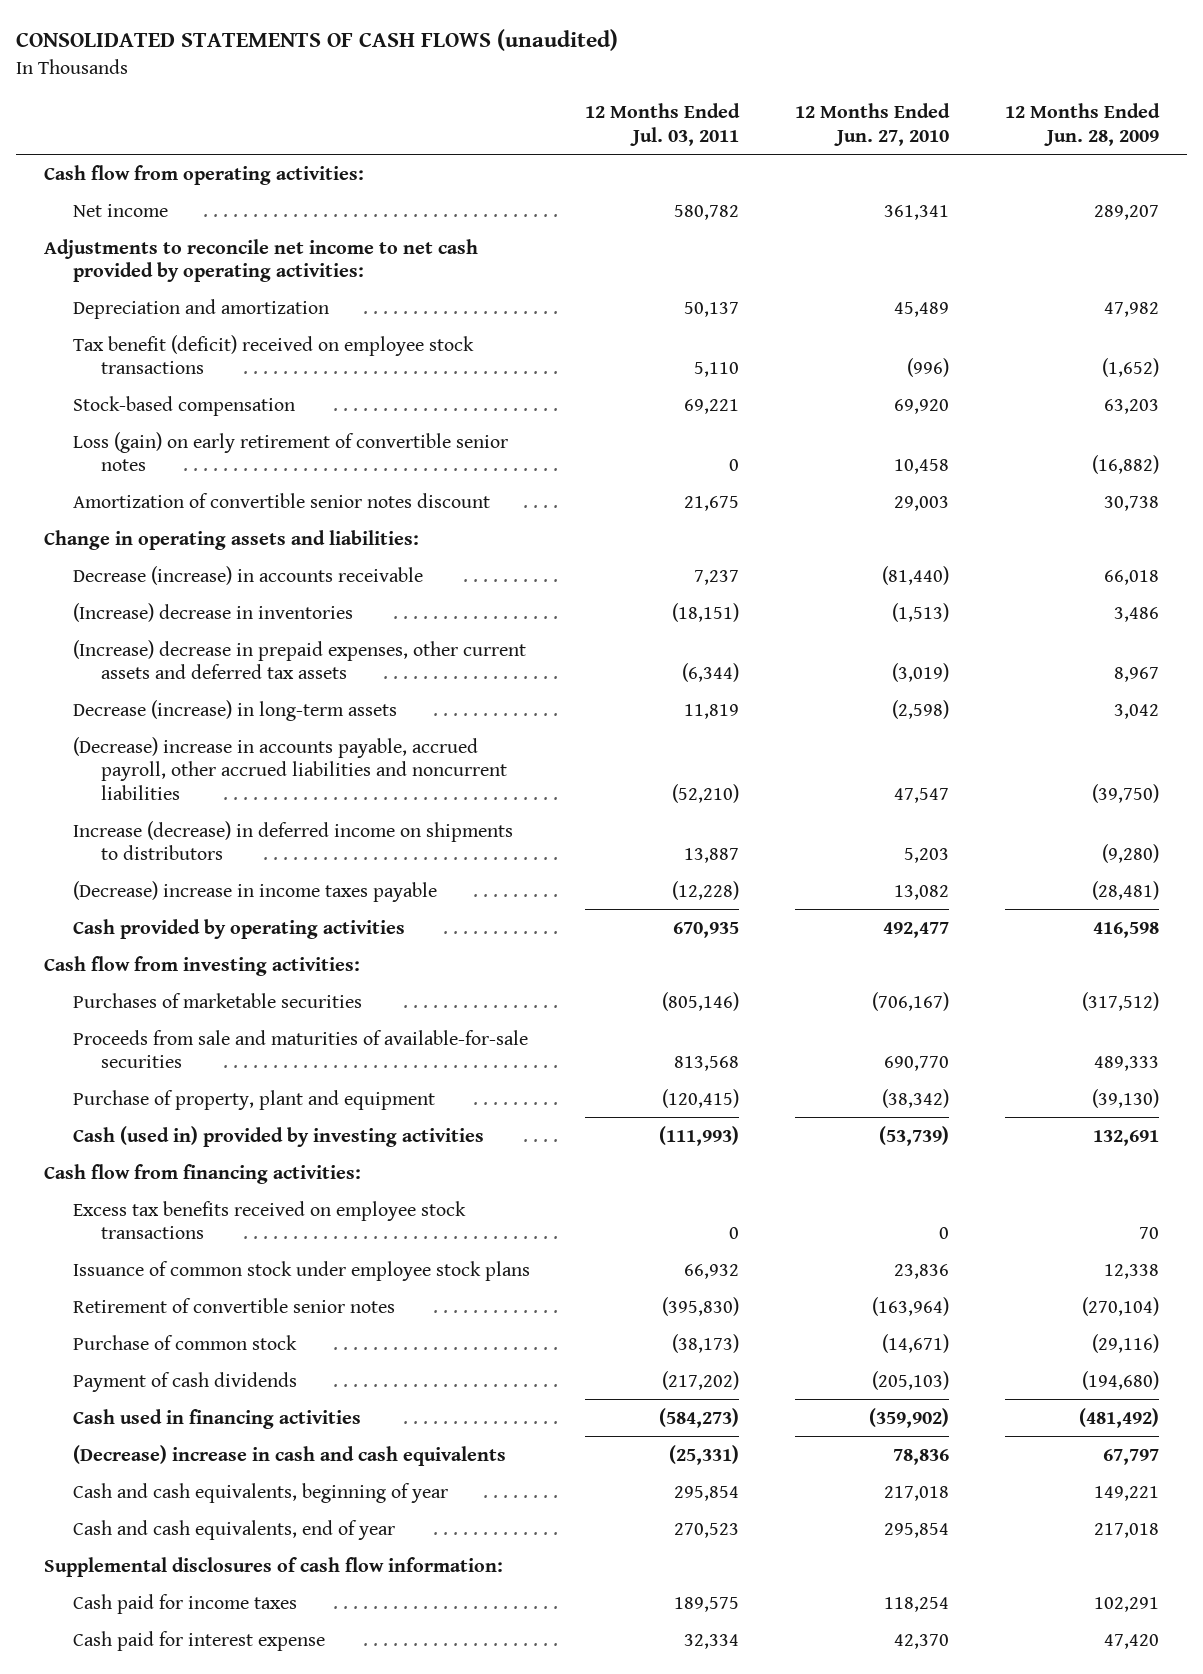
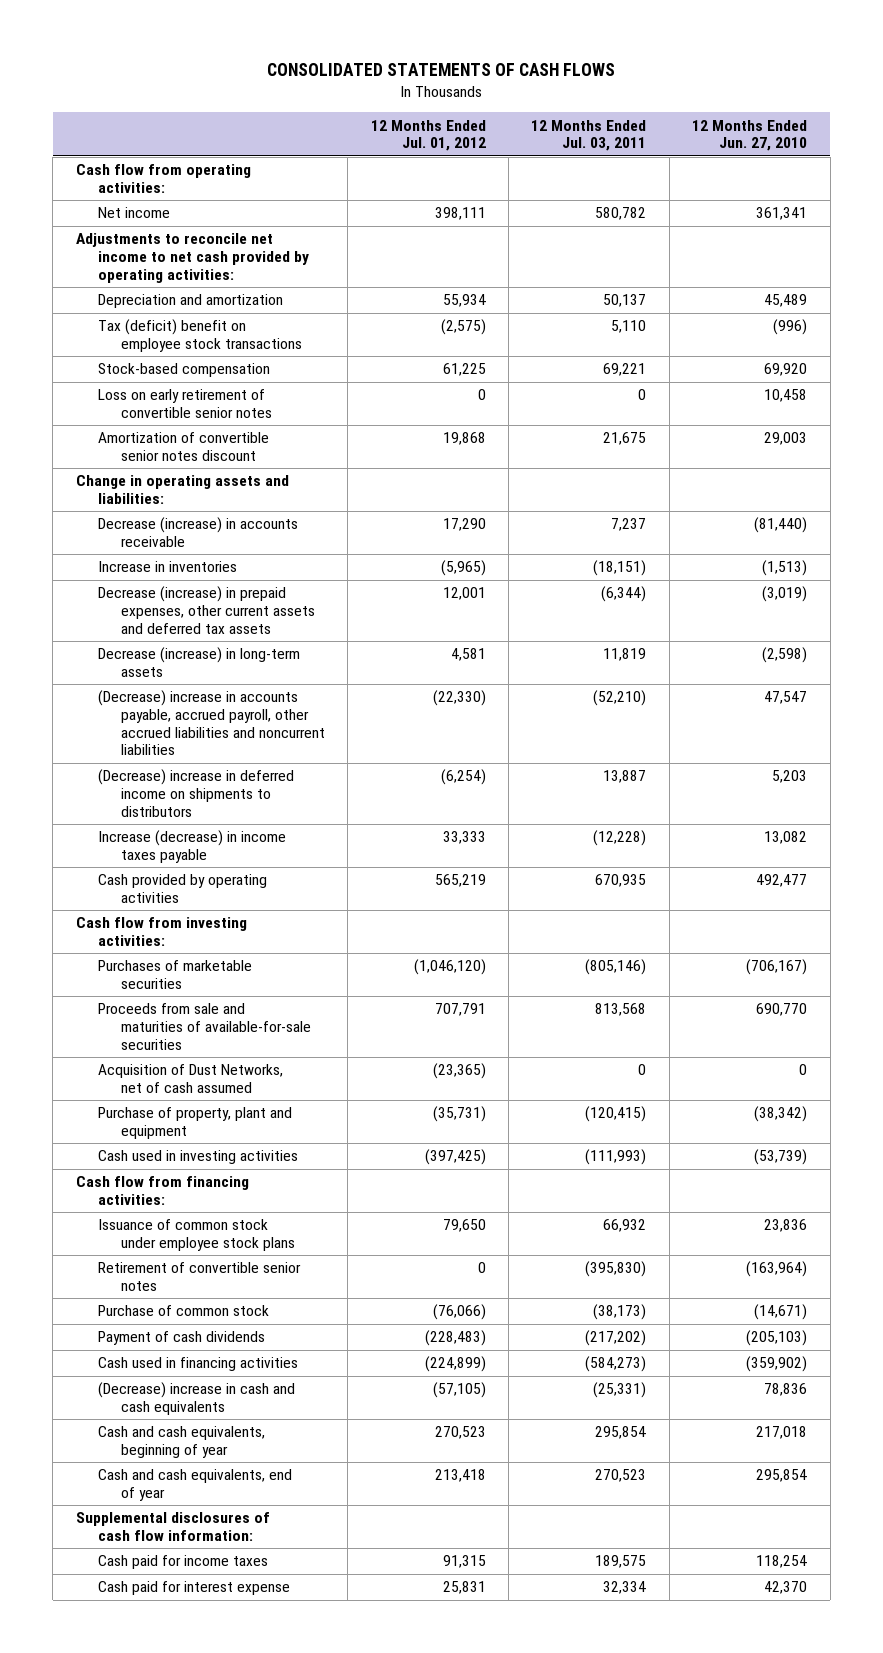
[16,29,619,52] CONSOLIDATED STATEMENTS OF CASH FLOWS (unaudited) -> [267,63,616,77] CONSOLIDATED STATEMENTS OF CASH FLOWS
[1005,103,1161,146] 12 Months Ended Jun. 28, 2009 -> none
none -> [370,119,486,152] 12 Months Ended Jul. 01, 2012
[72,334,474,375] Tax benefit (deficit) received on employee stock transactions -> [98,319,302,352] Tax (deficit) benefit on employee stock transactions
[72,431,508,472] Loss (gain) on early retirement of convertible senior notes -> [98,389,272,418] Loss on early retirement of convertible senior notes
[72,602,353,622] (Increase) decrease in inventories -> [98,561,238,573] Increase in inventories
[72,639,526,680] (Increase) decrease in prepaid expenses, other current assets and deferred tax assets -> [98,586,315,634] Decrease (increase) in prepaid expenses, other current assets and deferred tax assets
[72,820,513,861] Increase (decrease) in deferred income on shipments to distributors -> [98,769,295,817] (Decrease) increase in deferred income on shipments to distributors
[72,880,437,902] (Decrease) increase in income taxes payable -> [98,830,287,863] Increase (decrease) in income taxes payable
none -> [98,1064,284,1093] Acquisition of Dust Networks, net of cash assumed
[72,1125,484,1147] Cash (used in) provided by investing activities -> [98,1150,299,1165] Cash used in investing activities
[72,1200,466,1240] Excess tax benefits received on employee stock transactions -> none

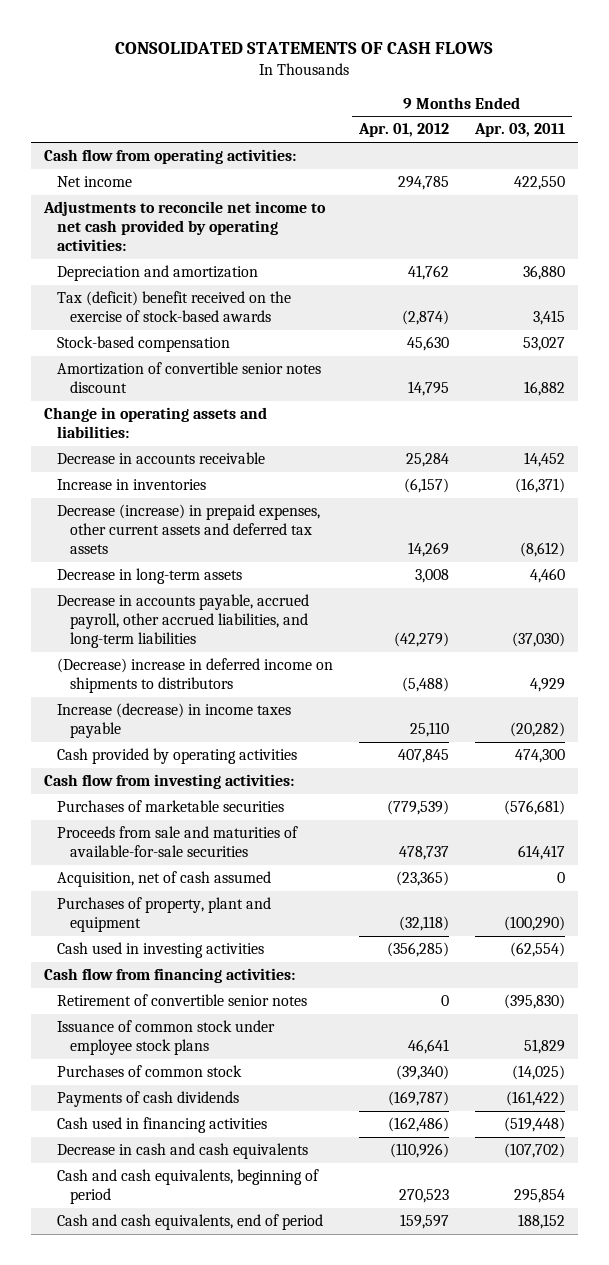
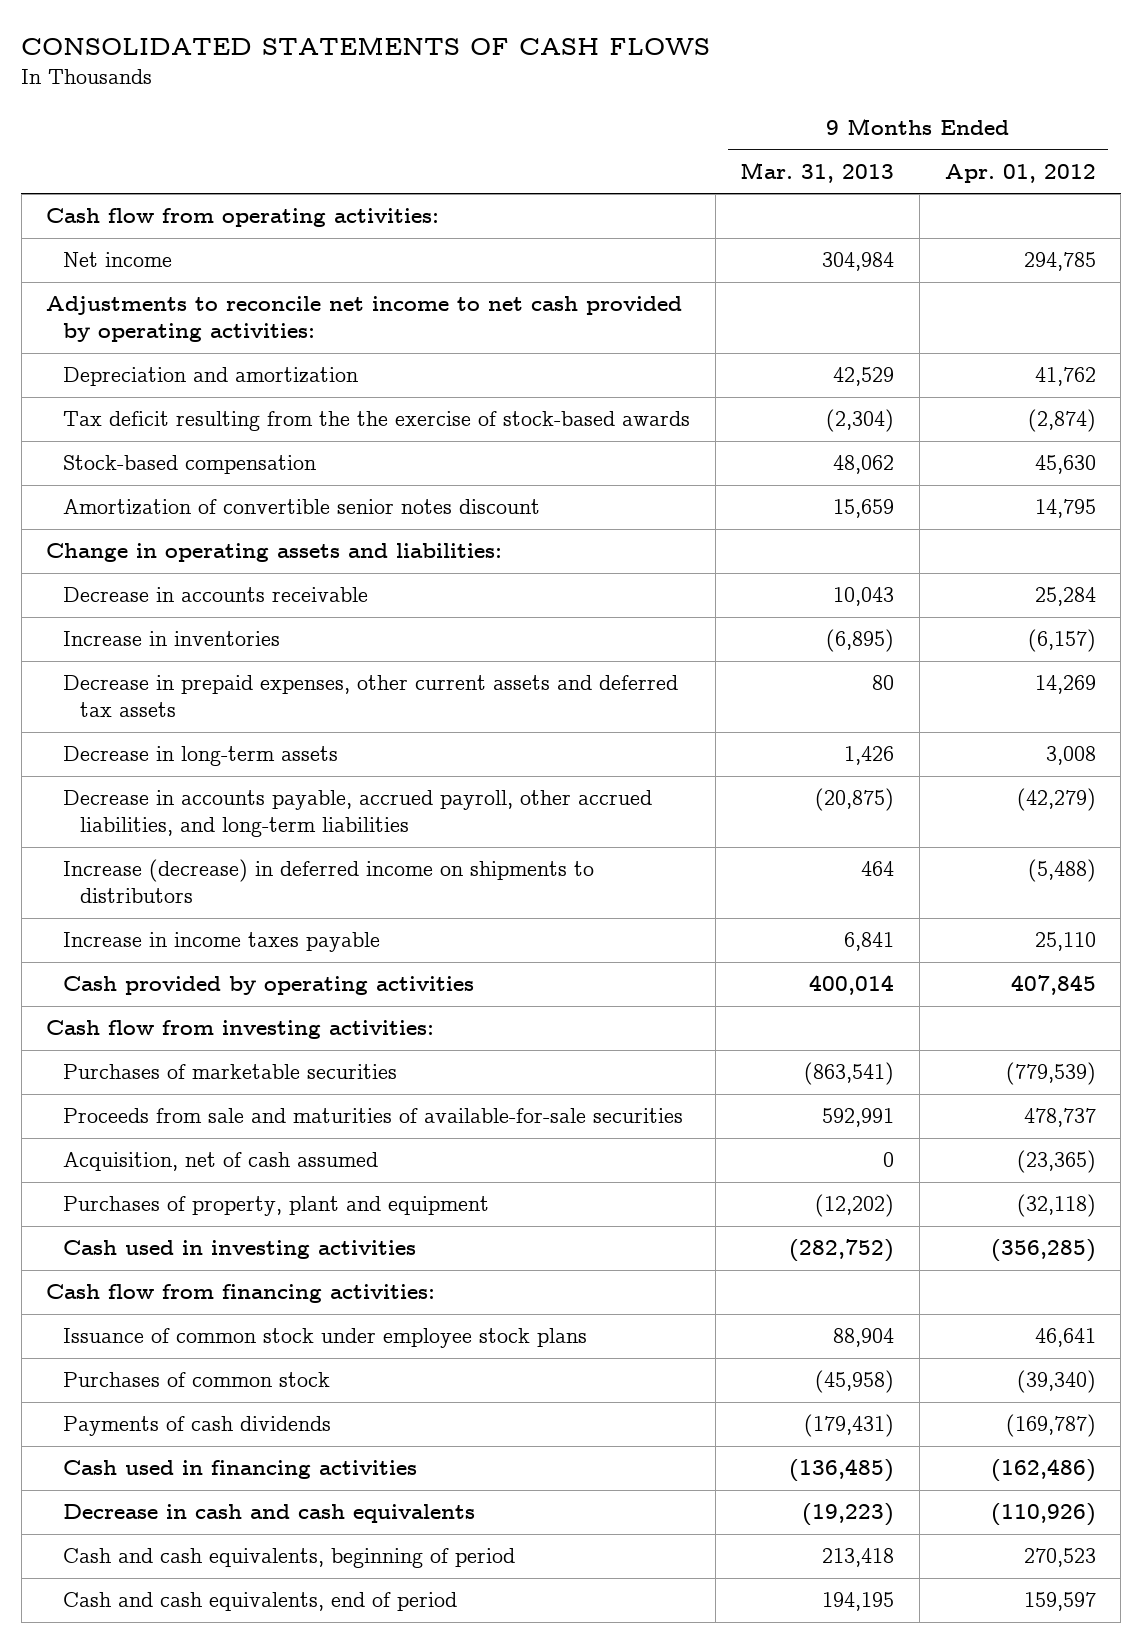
[474,123,566,138] Apr. 03, 2011 -> none
none -> [740,161,895,183] Mar. 31, 2013
[56,291,291,323] Tax (deficit) benefit received on the exercise of stock-based awards -> [63,411,691,432] Tax deficit resulting from the the exercise of stock-based awards
[56,504,320,555] Decrease (increase) in prepaid expenses, other current assets and deferred tax assets -> [63,675,679,718] Decrease in prepaid expenses, other current assets and deferred tax assets
[56,658,333,694] (Decrease) increase in deferred income on shipments to distributors -> [63,859,595,904] Increase (decrease) in deferred income on shipments to distributors
[56,703,291,739] Increase (decrease) in income taxes payable -> [63,932,381,953] Increase in income taxes payable
[56,994,307,1007] Retirement of convertible senior notes -> none

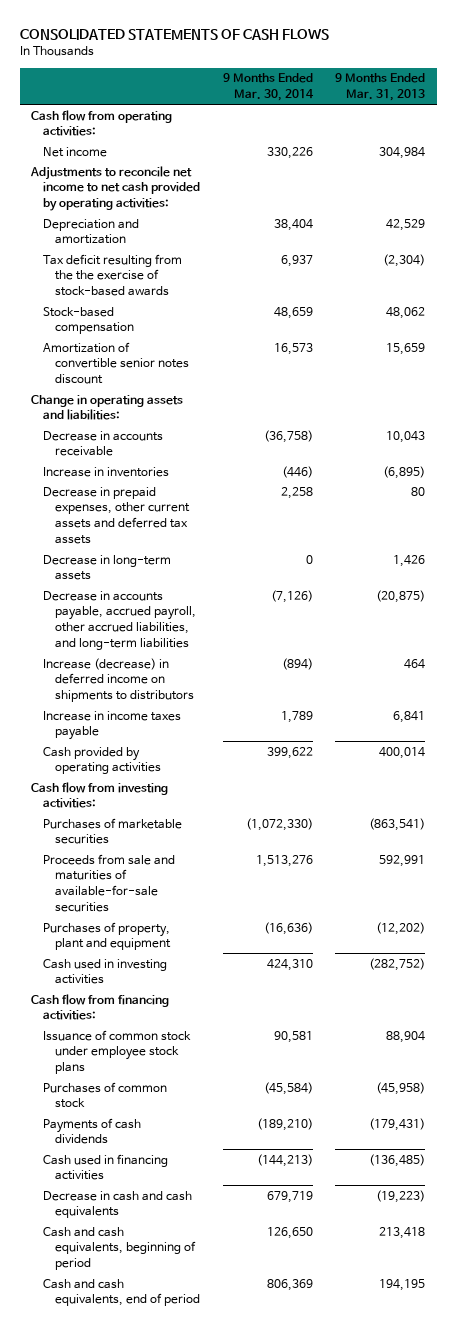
[944,163,1096,183] Apr. 01, 2012 -> none
none -> [222,73,314,102] 9 Months Ended Mar. 30, 2014
[63,1152,379,1172] Acquisition, net of cash assumed -> none

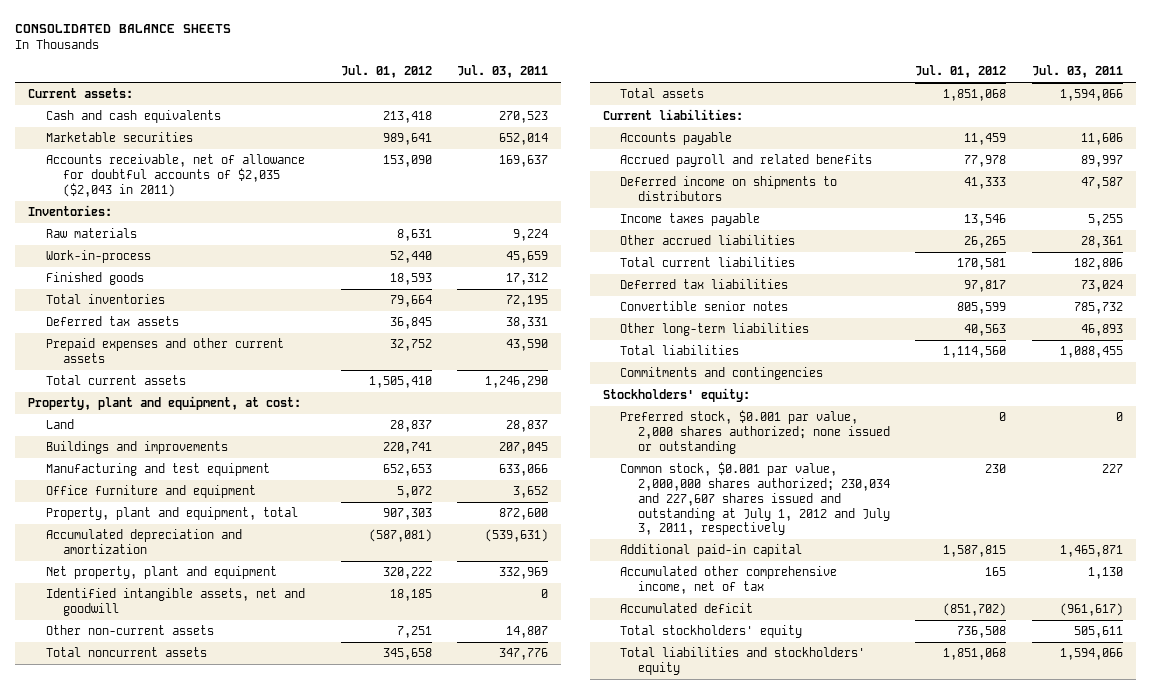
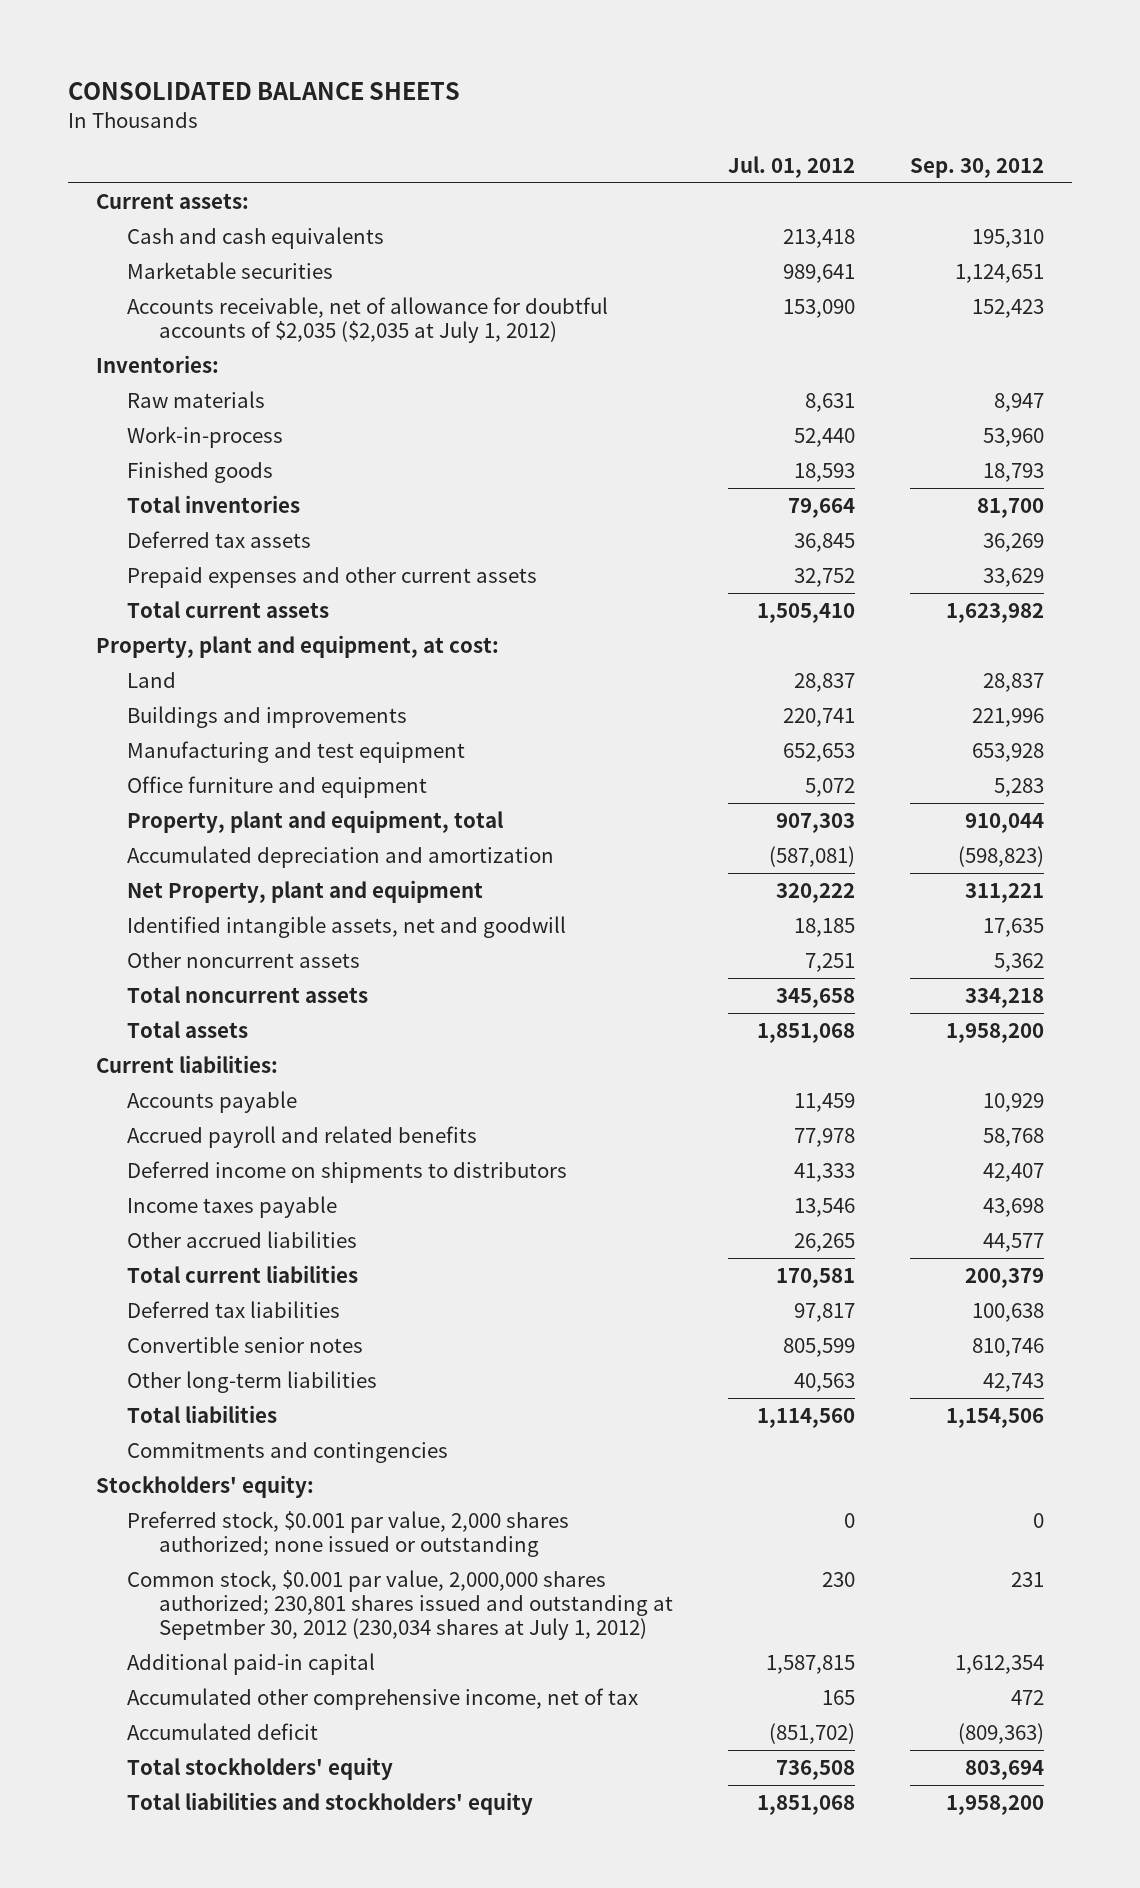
[457,65,549,79] Jul. 03, 2011 -> none
none -> [910,158,1045,179] Sep. 30, 2012
[45,153,305,197] Accounts receivable, net of allowance for doubtful accounts of $2,035 ($2,043 in 2011) -> [127,296,609,343] Accounts receivable, net of allowance for doubtful accounts of $2,035 ($2,035 at July 1, 2012)
[45,565,277,579] Net property, plant and equipment -> [127,879,484,903] Net Property, plant and equipment
[45,624,214,635] Other non-current assets -> [127,951,361,968] Other noncurrent assets
[620,461,890,536] Common stock, $0.001 par value, 2,000,000 shares authorized; 230,034 and 227,607 shares issued and outstanding at July 1, 2012 and July 3, 2011, respectively -> [127,1569,673,1641] Common stock, $0.001 par value, 2,000,000 shares authorized; 230,801 shares issued and outstanding at Sepetmber 30, 2012 (230,034 shares at July 1, 2012)

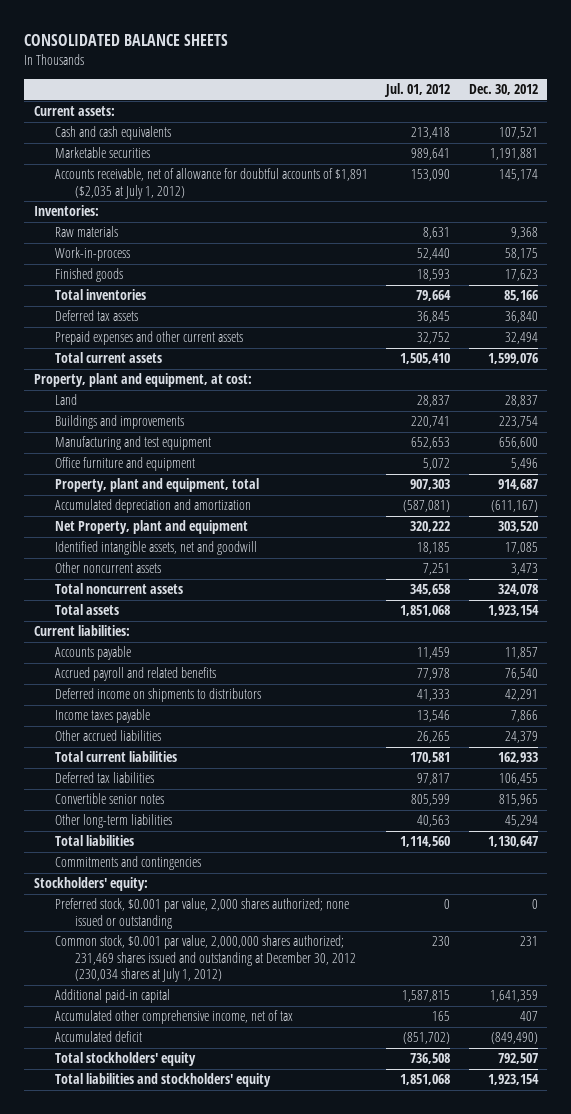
[910,158,1045,179] Sep. 30, 2012 -> none
none -> [468,84,538,96] Dec. 30, 2012
[127,296,609,343] Accounts receivable, net of allowance for doubtful accounts of $2,035 ($2,035 at July 1, 2012) -> [54,168,368,199] Accounts receivable, net of allowance for doubtful accounts of $1,891 ($2,035 at July 1, 2012)
[127,1569,673,1641] Common stock, $0.001 par value, 2,000,000 shares authorized; 230,801 shares issued and outstanding at Sepetmber 30, 2012 (230,034 shares at July 1, 2012) -> [54,935,357,983] Common stock, $0.001 par value, 2,000,000 shares authorized; 231,469 shares issued and outstanding at December 30, 2012 (230,034 shares at July 1, 2012)

